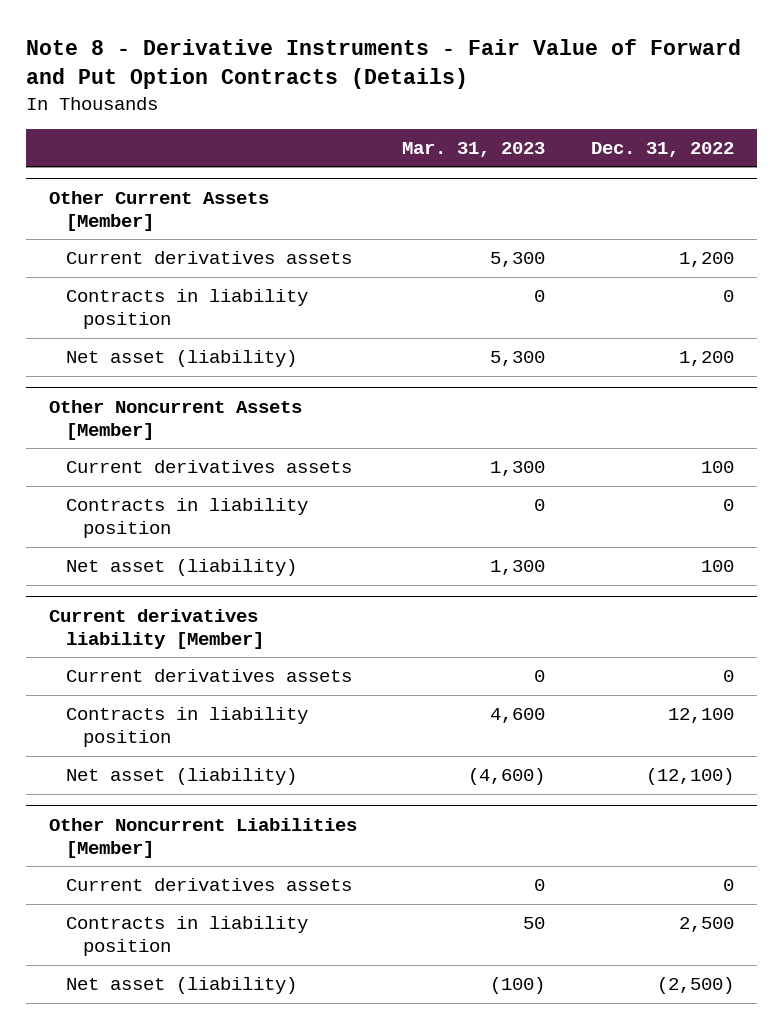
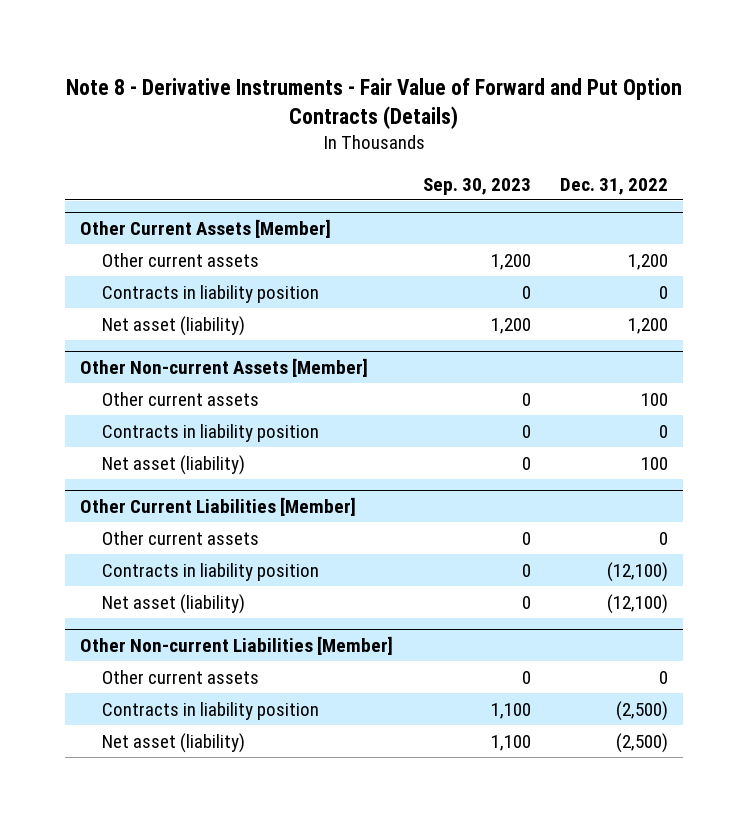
[402,141,546,157] Mar. 31, 2023 -> none
none -> [422,177,531,195] Sep. 30, 2023
[65,251,352,265] Current derivatives assets -> [102,252,260,267] Other current assets
[48,399,302,440] Other Noncurrent Assets [Member] -> [80,358,369,378] Other Non-current Assets [Member]
[65,460,352,474] Current derivatives assets -> [102,391,260,406] Other current assets
[48,608,264,649] Current derivatives liability [Member] -> [80,497,357,517] Other Current Liabilities [Member]
[65,669,352,683] Current derivatives assets -> [102,530,260,545] Other current assets
[668,708,735,724] 12,100 -> [607,561,669,582] (12,100)
[48,817,357,858] Other Noncurrent Liabilities [Member] -> [80,636,394,656] Other Non-current Liabilities [Member]
[65,878,352,892] Current derivatives assets -> [102,669,260,684] Other current assets
[679,917,735,933] 2,500 -> [616,700,669,721] (2,500)

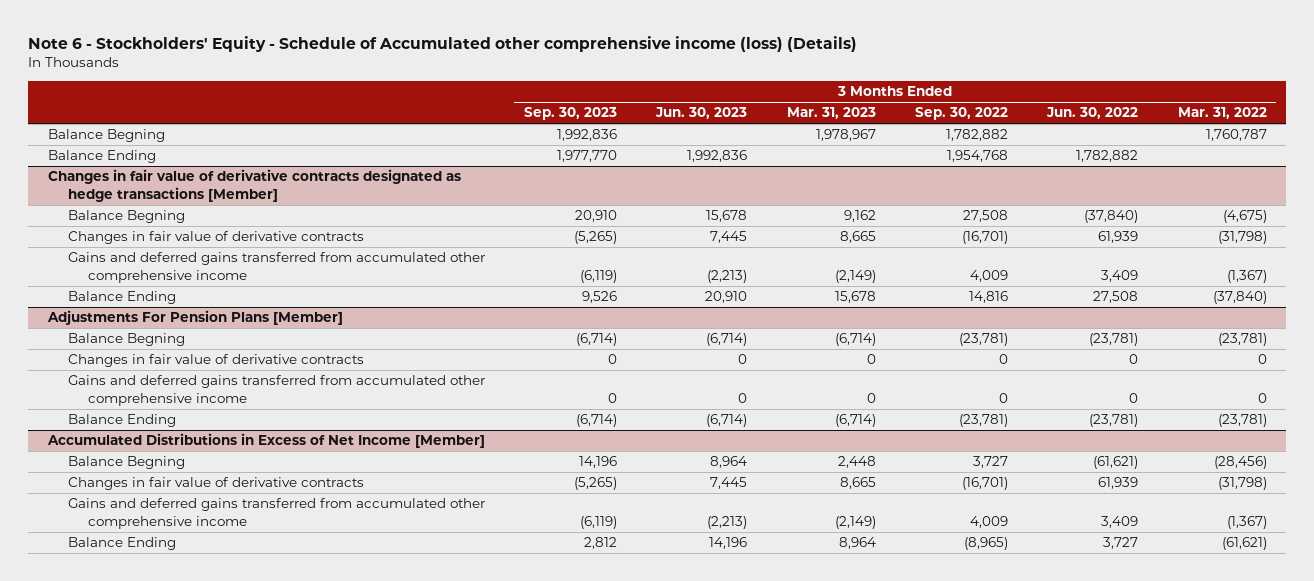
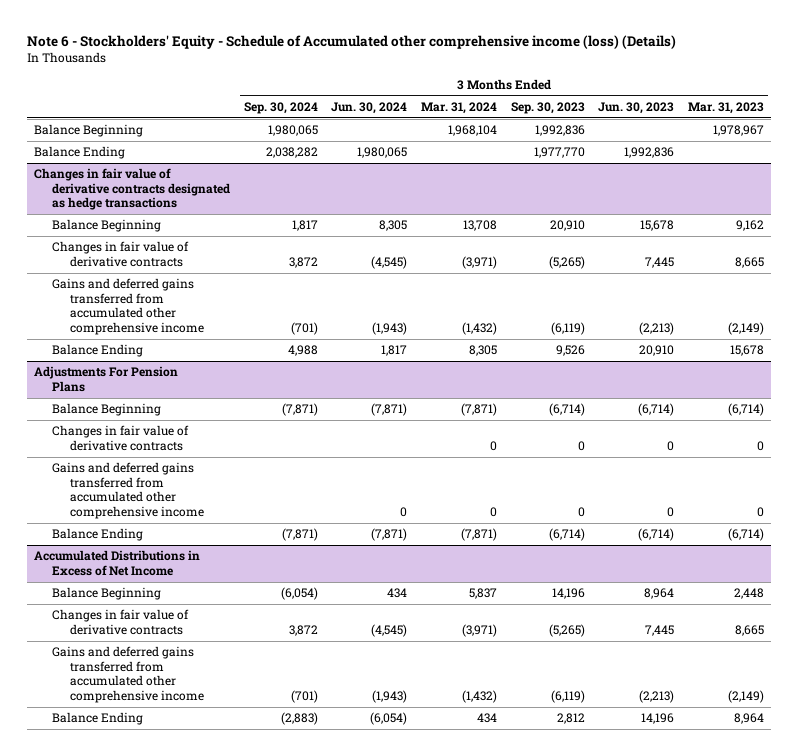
[914,107,1008,121] Sep. 30, 2022 -> none
[1046,107,1139,120] Jun. 30, 2022 -> none
[1177,107,1267,120] Mar. 31, 2022 -> none
none -> [243,102,318,115] Sep. 30, 2024
none -> [331,102,408,115] Jun. 30, 2024
none -> [421,102,498,115] Mar. 31, 2024
[47,129,165,143] Balance Begning -> [34,124,144,138] Balance Beginning
[47,169,461,202] Changes in fair value of derivative contracts designated as hedge transactions [Member] -> [34,168,231,211] Changes in fair value of derivative contracts designated as hedge transactions
[67,210,185,224] Balance Begning -> [52,219,162,233] Balance Beginning
[46,310,343,326] Adjustments For Pension Plans [Member] -> [34,366,179,392] Adjustments For Pension Plans
[67,333,185,347] Balance Begning -> [52,403,162,417] Balance Beginning
[46,433,485,449] Accumulated Distributions in Excess of Net Income [Member] -> [34,550,201,576] Accumulated Distributions in Excess of Net Income
[67,456,185,470] Balance Begning -> [52,587,162,601] Balance Beginning

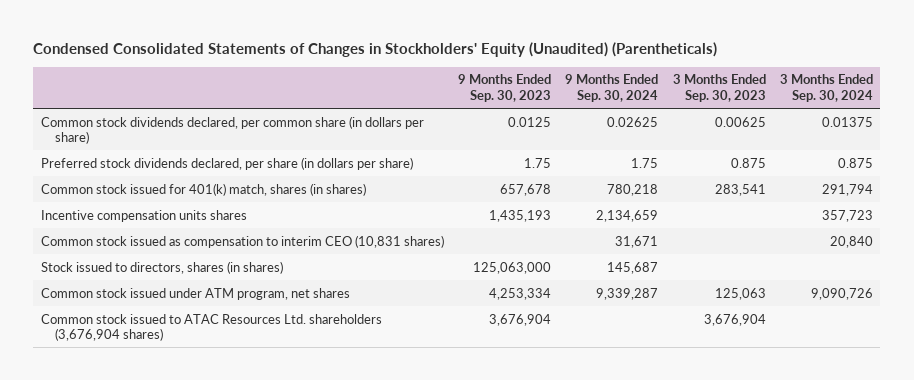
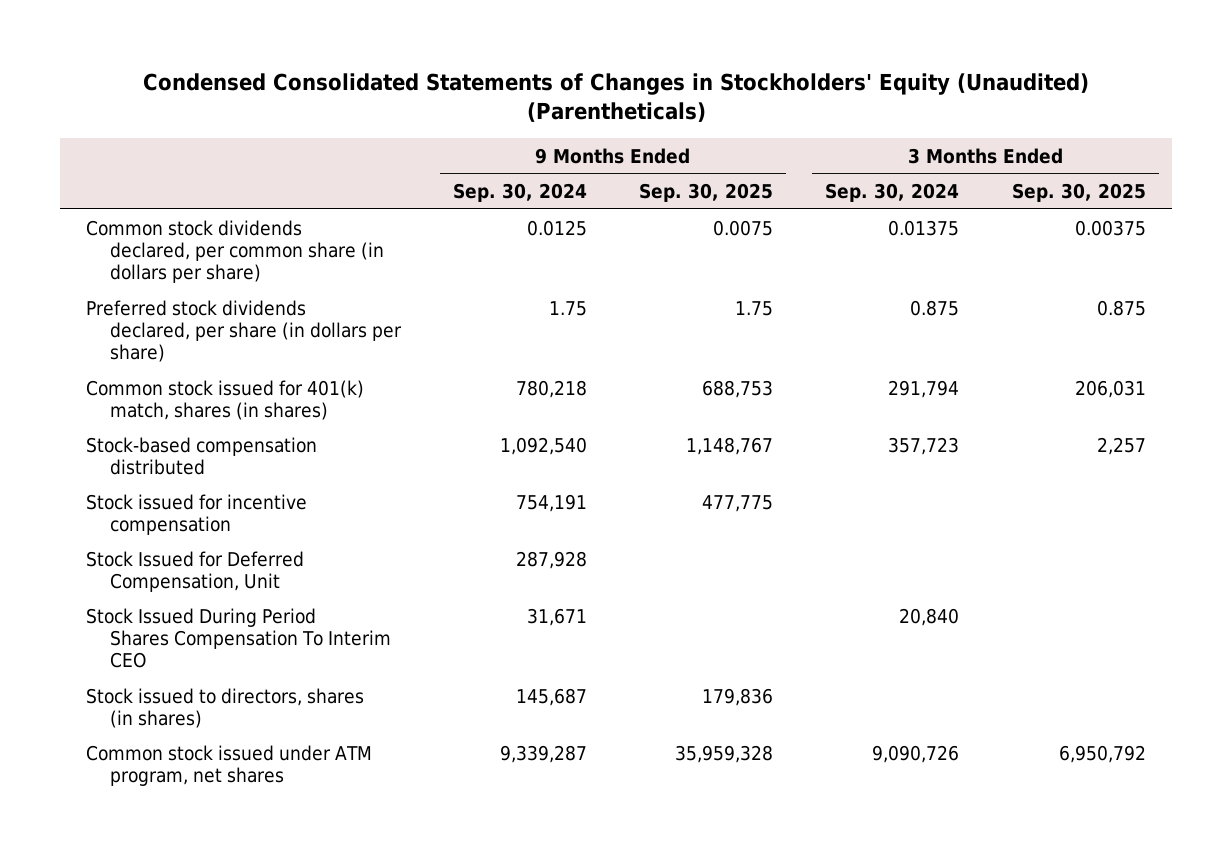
[457,74,551,102] 9 Months Ended Sep. 30, 2023 -> none
[672,74,766,102] 3 Months Ended Sep. 30, 2023 -> none
none -> [639,183,774,203] Sep. 30, 2025
none -> [1011,183,1146,203] Sep. 30, 2025
[607,116,659,127] 0.02625 -> [526,219,587,236] 0.0125
[40,209,247,222] Incentive compensation units shares -> none
none -> [85,436,317,475] Stock-based compensation distributed
none -> [85,493,307,535] Stock issued for incentive compensation
none -> [85,550,304,592] Stock Issued for Deferred Compensation, Unit
[40,234,444,248] Common stock issued as compensation to interim CEO (10,831 shares) -> [85,607,391,668] Stock Issued During Period Shares Compensation To Interim CEO
[40,313,382,342] Common stock issued to ATAC Resources Ltd. shareholders (3,676,904 shares) -> none

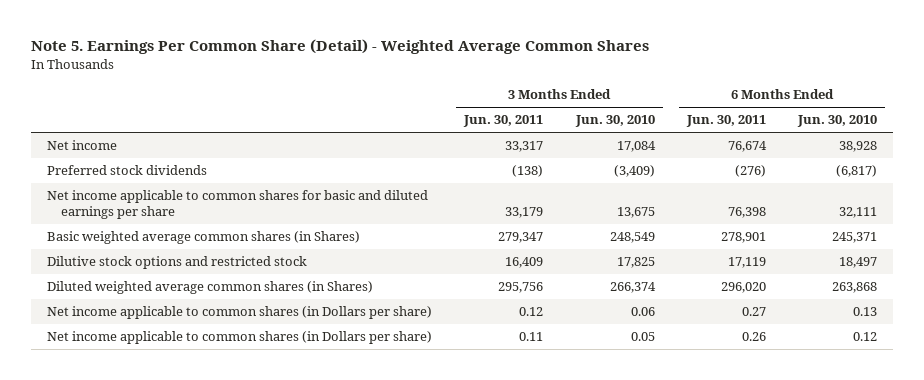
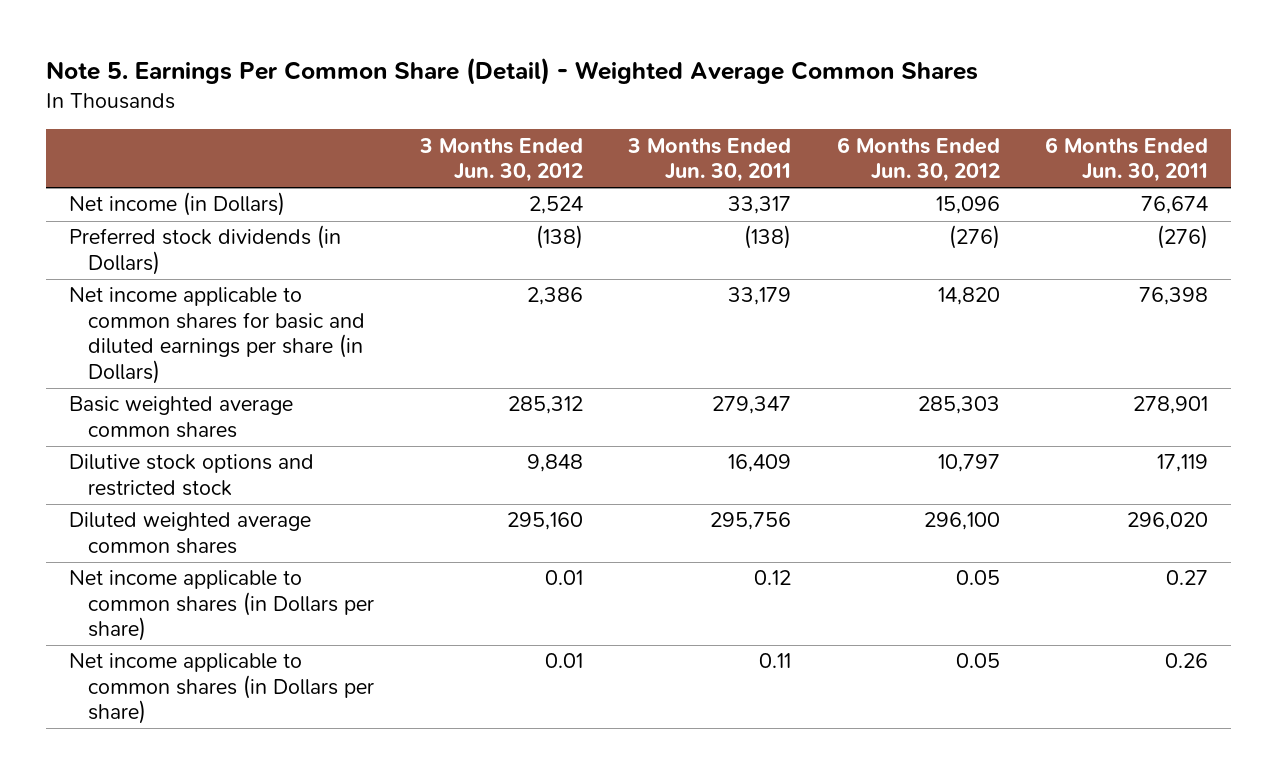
[574,115,655,128] Jun. 30, 2010 -> none
[797,115,878,128] Jun. 30, 2010 -> none
none -> [418,137,583,183] 3 Months Ended Jun. 30, 2012
none -> [836,136,1000,183] 6 Months Ended Jun. 30, 2012
[46,140,117,151] Net income -> [68,192,285,217] Net income (in Dollars)
[46,165,207,176] Preferred stock dividends -> [68,225,341,275] Preferred stock dividends (in Dollars)
[46,190,428,220] Net income applicable to common shares for basic and diluted earnings per share -> [68,287,366,384] Net income applicable to common shares for basic and diluted earnings per share (in Dollars)
[46,231,360,245] Basic weighted average common shares (in Shares) -> [68,396,293,438] Basic weighted average common shares
[46,281,373,295] Diluted weighted average common shares (in Shares) -> [68,512,311,554] Diluted weighted average common shares

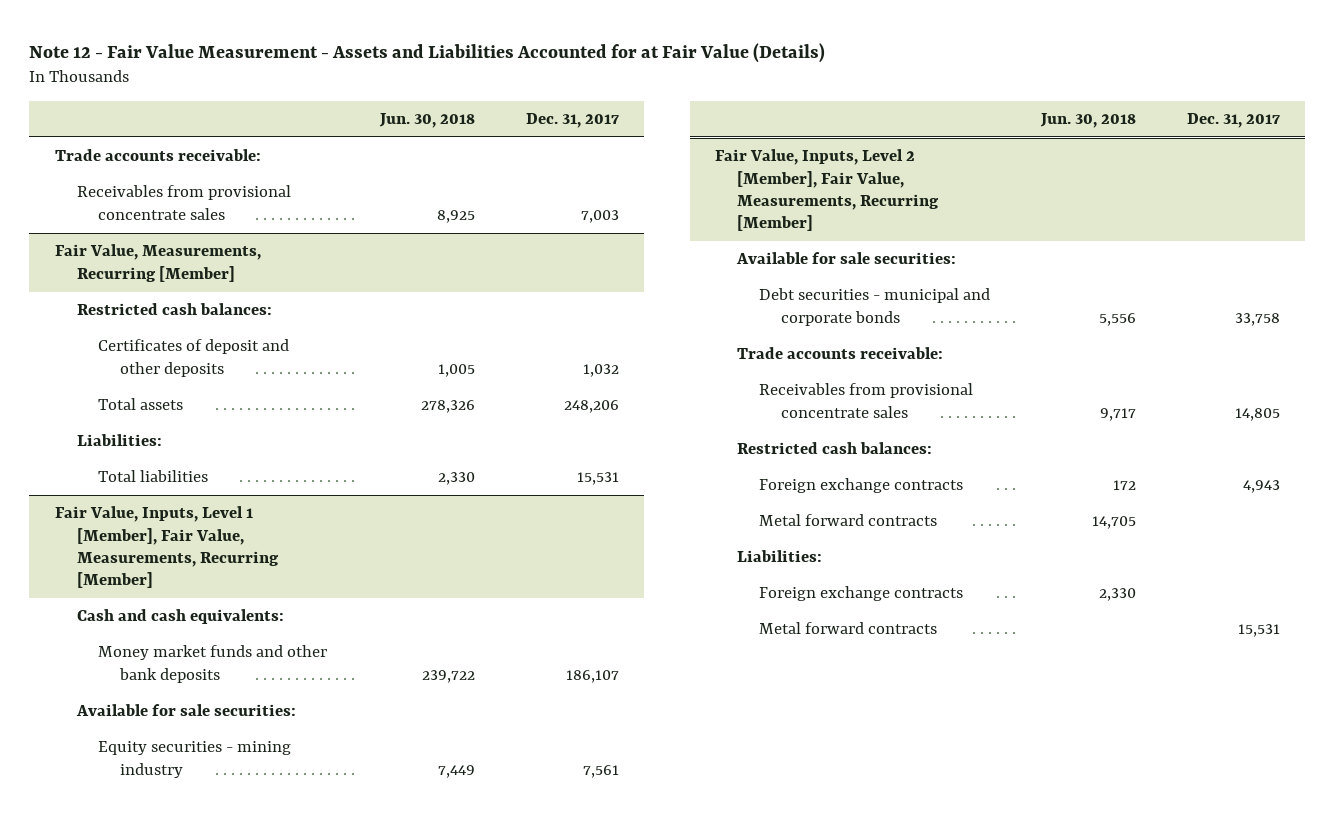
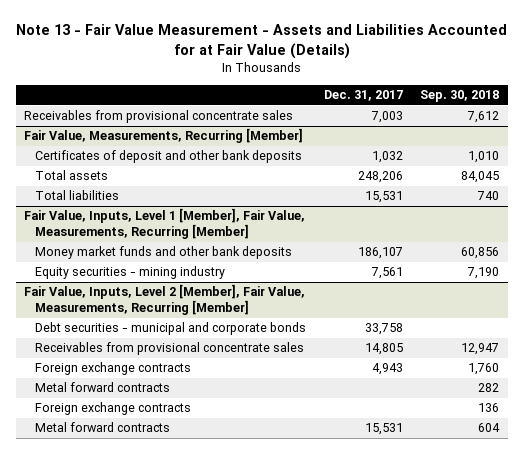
[29,42,826,63] Note 12 - Fair Value Measurement - Assets and Liabilities Accounted for at Fair Value (Details) -> [15,24,507,60] Note 13 - Fair Value Measurement - Assets and Liabilities Accounted for at Fair Value (Details)
[379,112,476,128] Jun. 30, 2018 -> none
none -> [419,90,499,103] Sep. 30, 2018
[54,149,261,162] Trade accounts receivable: -> none
[76,303,272,316] Restricted cash balances: -> none
[98,339,290,377] Certificates of deposit and other deposits -> [35,150,303,164] Certificates of deposit and other bank deposits
[76,434,162,447] Liabilities: -> none
[76,609,284,625] Cash and cash equivalents: -> none
[75,704,296,717] Available for sale securities: -> none
[736,252,957,265] Available for sale securities: -> none
[737,347,944,360] Trade accounts receivable: -> none
[737,442,933,455] Restricted cash balances: -> none
[737,550,823,563] Liabilities: -> none

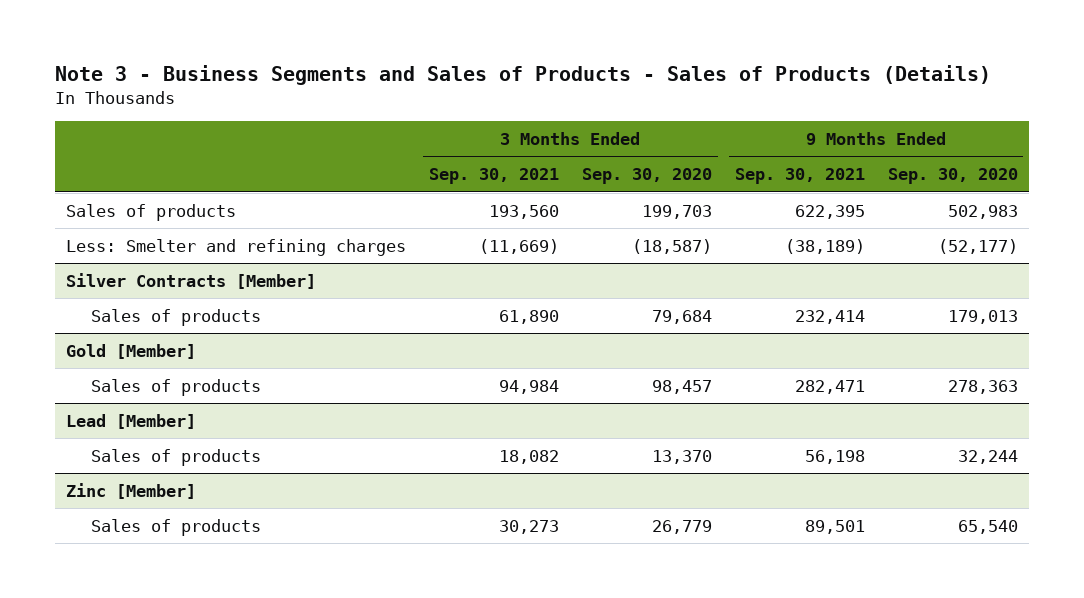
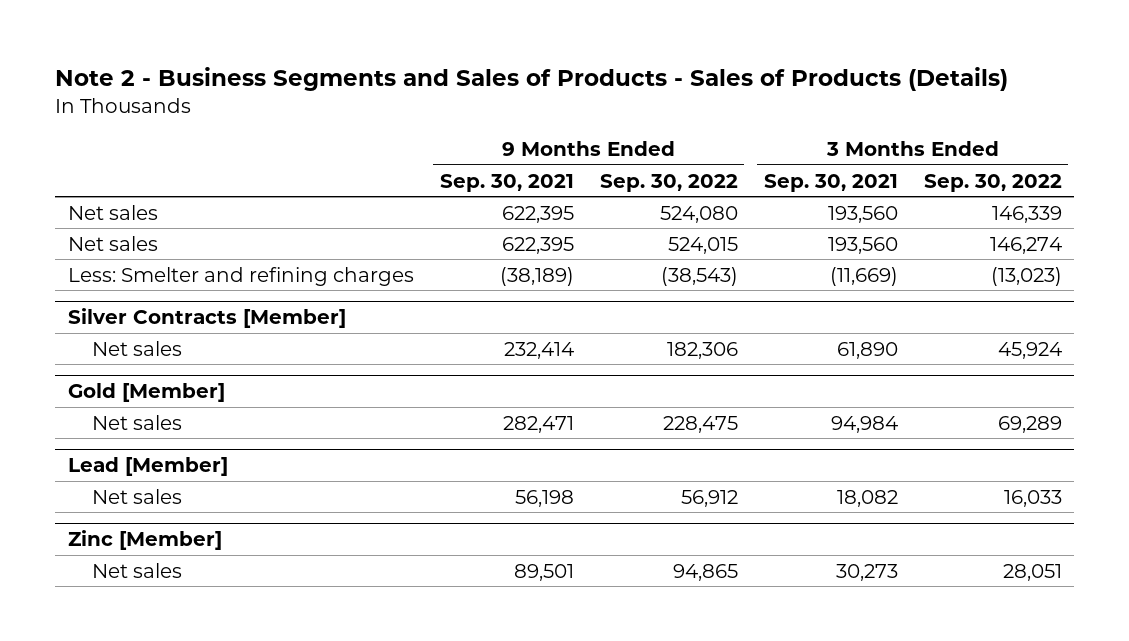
[54,65,991,86] Note 3 - Business Segments and Sales of Products - Sales of Products (Details) -> [54,67,1008,92] Note 2 - Business Segments and Sales of Products - Sales of Products (Details)
[581,168,712,185] Sep. 30, 2020 -> none
[887,168,1018,185] Sep. 30, 2020 -> none
none -> [599,173,738,192] Sep. 30, 2022
none -> [923,173,1062,192] Sep. 30, 2022
[66,203,237,221] Sales of products -> [67,204,158,220] Net sales
none -> [67,235,158,251] Net sales
[91,308,262,326] Sales of products -> [92,340,183,356] Net sales
[91,378,262,396] Sales of products -> [92,414,183,430] Net sales
[91,448,262,466] Sales of products -> [92,488,183,504] Net sales
[91,518,262,536] Sales of products -> [92,562,183,578] Net sales

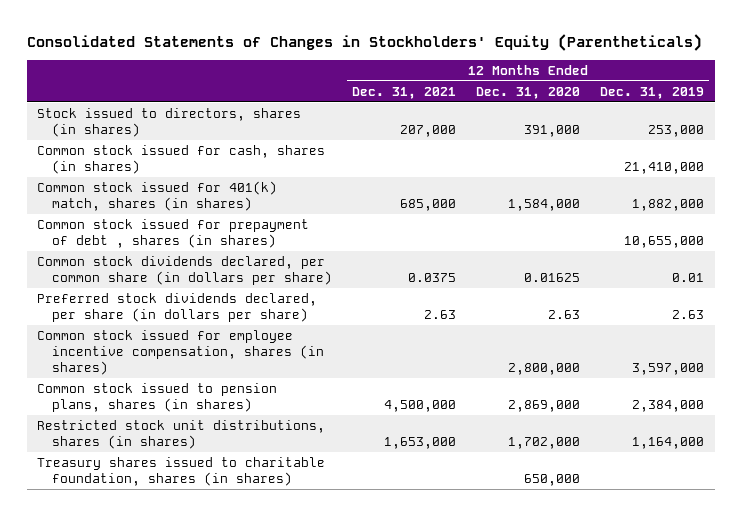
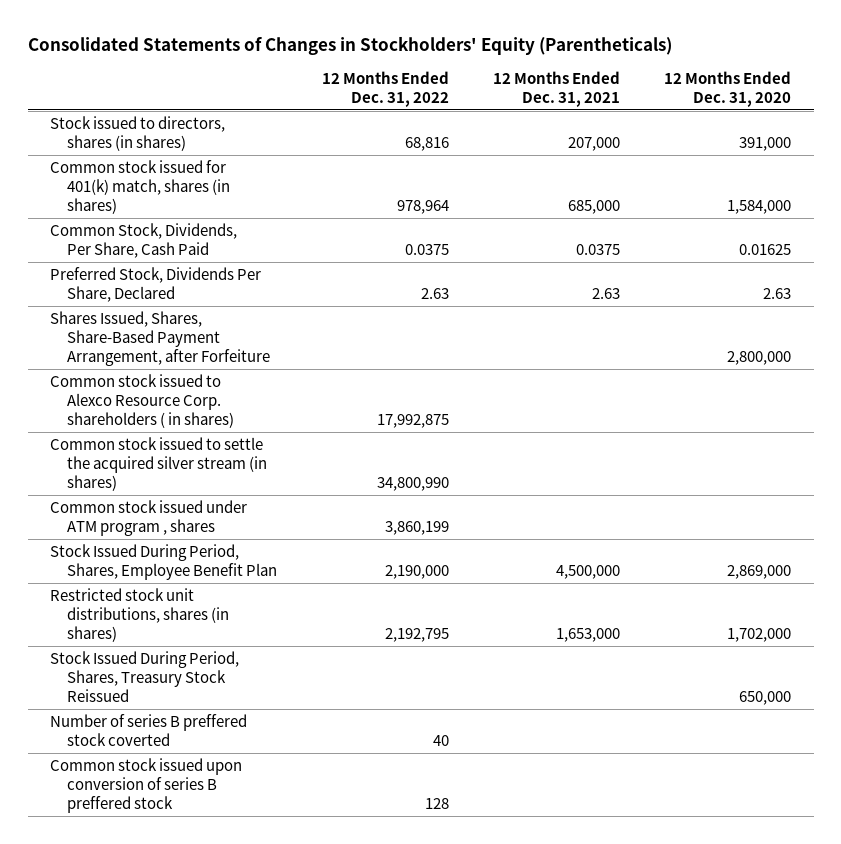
[600,86,705,99] Dec. 31, 2019 -> none
none -> [321,70,449,107] 12 Months Ended Dec. 31, 2022
[36,144,325,175] Common stock issued for cash, shares (in shares) -> none
[36,218,309,249] Common stock issued for prepayment of debt , shares (in shares) -> none
[36,255,332,286] Common stock dividends declared, per common share (in dollars per share) -> [50,222,238,259] Common Stock, Dividends, Per Share, Cash Paid
[36,292,317,323] Preferred stock dividends declared, per share (in dollars per share) -> [50,266,262,303] Preferred Stock, Dividends Per Share, Declared
[36,329,324,376] Common stock issued for employee incentive compensation, shares (in shares) -> [50,310,271,367] Shares Issued, Shares, Share-Based Payment Arrangement, after Forfeiture
none -> [50,373,235,429] Common stock issued to Alexco Resource Corp. shareholders ( in shares)
none -> [50,436,268,492] Common stock issued to settle the acquired silver stream (in shares)
none -> [50,499,248,537] Common stock issued under ATM program , shares
[36,382,277,413] Common stock issued to pension plans, shares (in shares) -> [50,543,278,581] Stock Issued During Period, Shares, Employee Benefit Plan
[36,456,325,487] Treasury shares issued to charitable foundation, shares (in shares) -> [50,650,240,703] Stock Issued During Period, Shares, Treasury Stock Reissued
none -> [50,713,248,747] Number of series B preffered stock coverted
none -> [50,757,243,814] Common stock issued upon conversion of series B preffered stock

